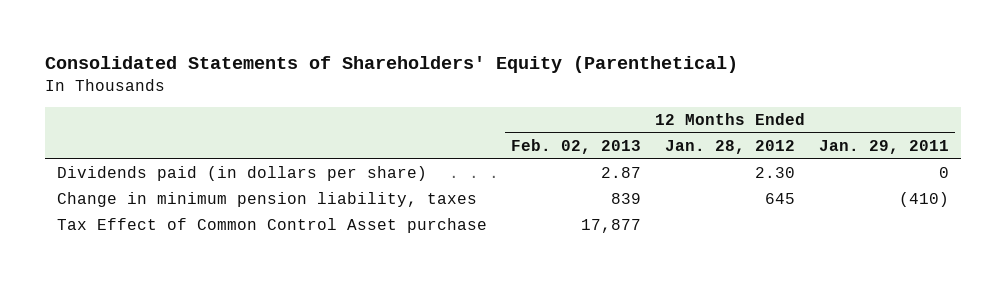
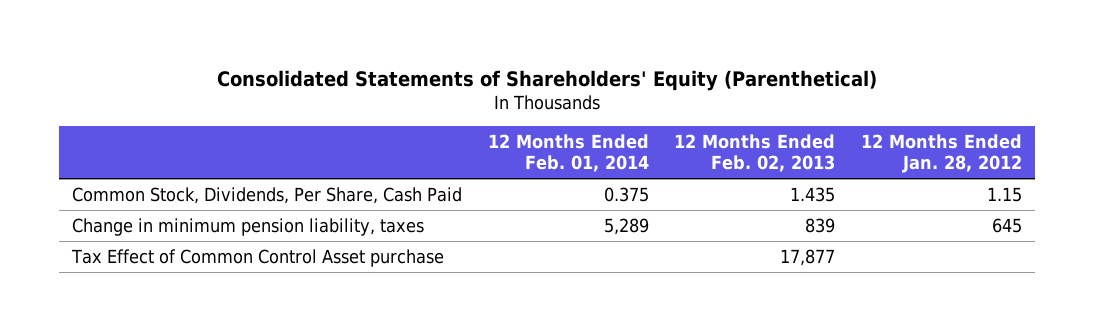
[818,139,949,154] Jan. 29, 2011 -> none
none -> [487,134,649,173] 12 Months Ended Feb. 01, 2014
[56,166,427,182] Dividends paid (in dollars per share) -> none
none -> [71,186,462,204] Common Stock, Dividends, Per Share, Cash Paid

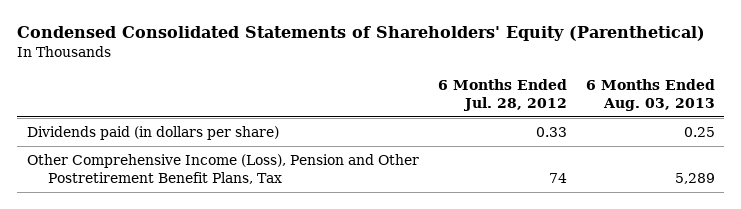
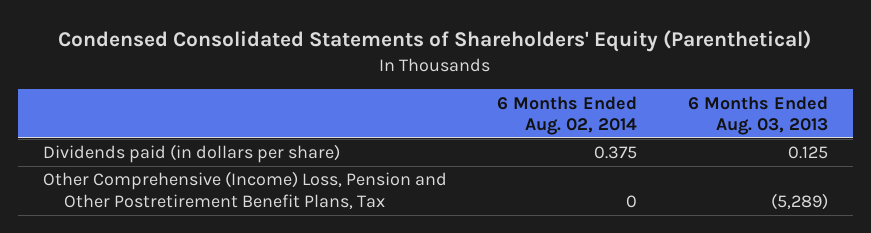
[437,78,567,111] 6 Months Ended Jul. 28, 2012 -> none
none -> [497,95,638,136] 6 Months Ended Aug. 02, 2014
[683,127,715,138] 0.25 -> [787,146,828,160] 0.125
[26,154,419,184] Other Comprehensive Income (Loss), Pension and Other Postretirement Benefit Plans, Tax -> [43,171,448,209] Other Comprehensive (Income) Loss, Pension and Other Postretirement Benefit Plans, Tax
[674,172,715,184] 5,289 -> [770,192,828,210] (5,289)

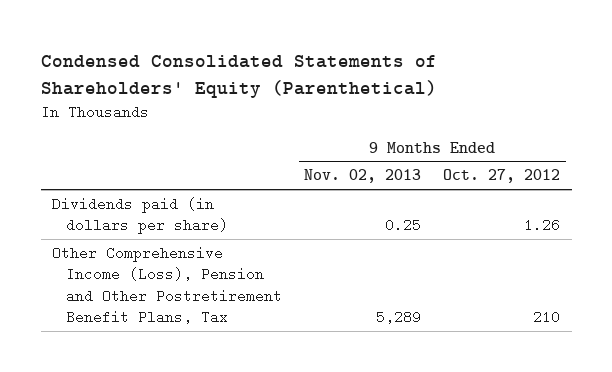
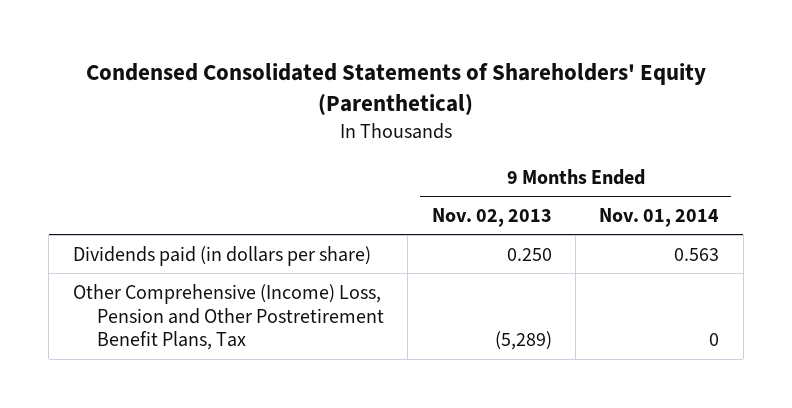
[443,169,561,184] Oct. 27, 2012 -> none
none -> [599,207,720,227] Nov. 01, 2014
[385,218,422,233] 0.25 -> [506,247,552,261] 0.250
[51,246,282,324] Other Comprehensive Income (Loss), Pension and Other Postretirement Benefit Plans, Tax -> [72,283,384,351] Other Comprehensive (Income) Loss, Pension and Other Postretirement Benefit Plans, Tax
[376,309,422,324] 5,289 -> [494,331,552,351] (5,289)

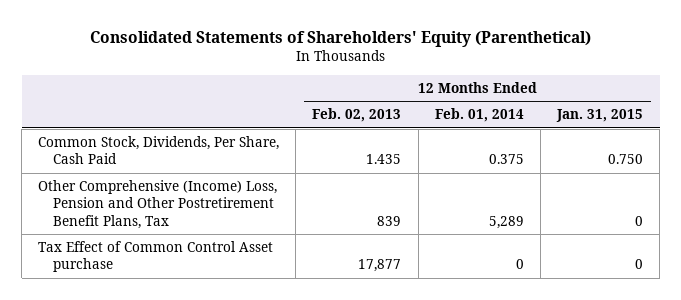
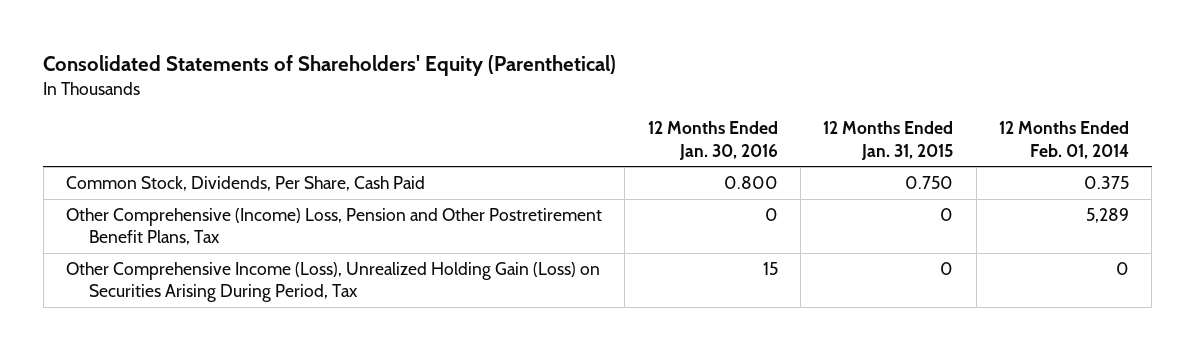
[312,108,402,123] Feb. 02, 2013 -> none
none -> [647,121,778,160] 12 Months Ended Jan. 30, 2016
[38,241,274,273] Tax Effect of Common Control Asset purchase -> none
none -> [66,261,601,303] Other Comprehensive Income (Loss), Unrealized Holding Gain (Loss) on Securities Arising During Period, Tax

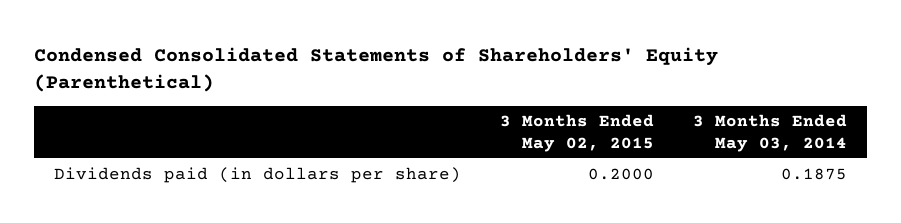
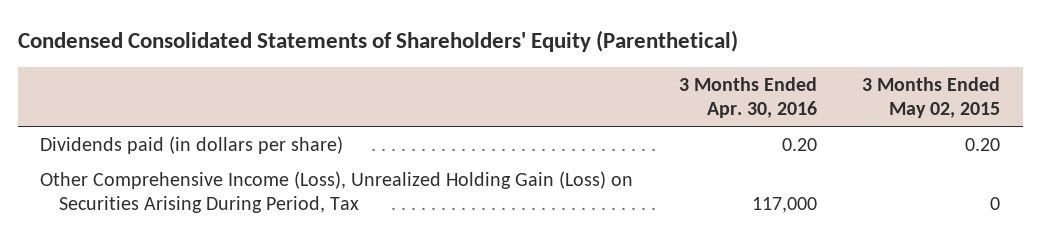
[693,113,848,153] 3 Months Ended May 03, 2014 -> none
none -> [678,76,817,119] 3 Months Ended Apr. 30, 2016
[587,168,654,181] 0.2000 -> [964,137,1000,151] 0.20
none -> [40,170,634,213] Other Comprehensive Income (Loss), Unrealized Holding Gain (Loss) on Securities Arising During Period, Tax

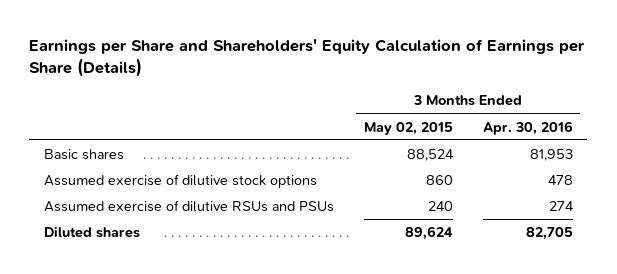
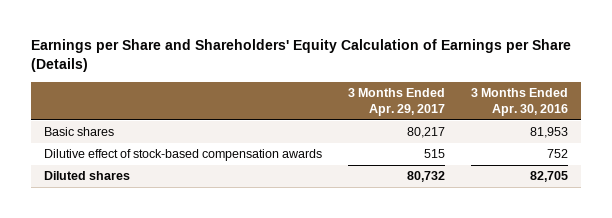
[363,121,453,135] May 02, 2015 -> none
none -> [347,88,445,117] 3 Months Ended Apr. 29, 2017
[43,199,334,212] Assumed exercise of dilutive RSUs and PSUs -> none
[43,173,317,188] Assumed exercise of dilutive stock options -> [44,149,323,162] Dilutive effect of stock-based compensation awards
[547,174,573,185] 478 -> [546,149,568,159] 752

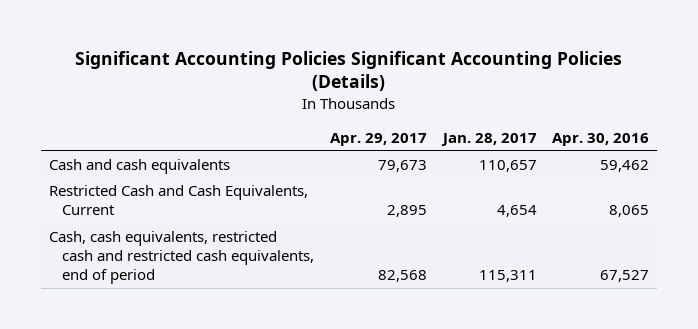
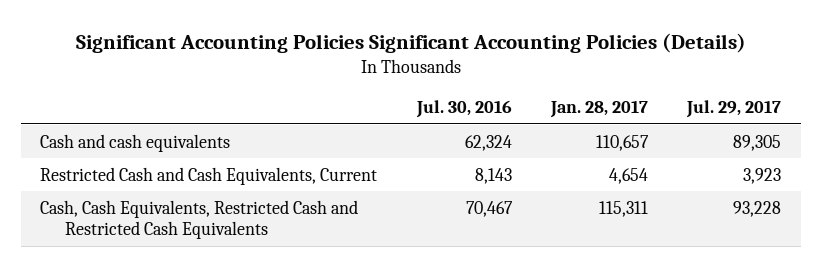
[329,132,427,146] Apr. 29, 2017 -> none
[552,132,650,146] Apr. 30, 2016 -> none
none -> [415,100,512,119] Jul. 30, 2016
none -> [686,100,782,119] Jul. 29, 2017
[48,230,314,285] Cash, cash equivalents, restricted cash and restricted cash equivalents, end of period -> [40,199,359,240] Cash, Cash Equivalents, Restricted Cash and Restricted Cash Equivalents

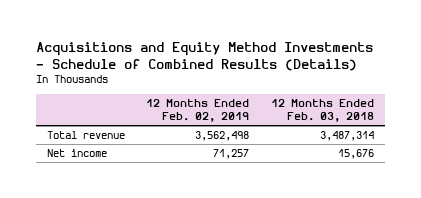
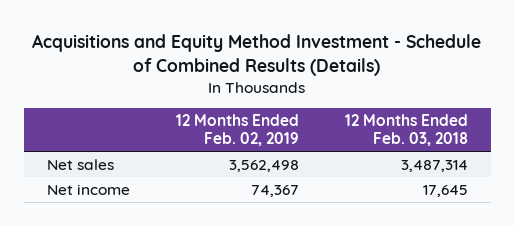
[35,42,373,71] Acquisitions and Equity Method Investments - Schedule of Combined Results (Details) -> [32,34,482,76] Acquisitions and Equity Method Investment - Schedule of Combined Results (Details)
[46,131,125,140] Total revenue -> [47,159,115,171] Net sales
[213,149,250,160] 71,257 -> [250,185,299,198] 74,367
[337,149,374,160] 15,676 -> [422,185,468,198] 17,645

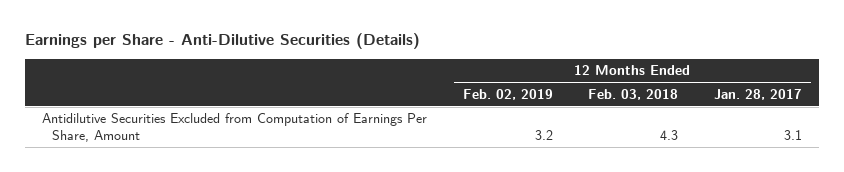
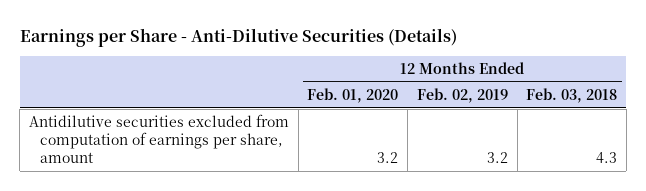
[713,88,802,100] Jan. 28, 2017 -> none
none -> [307,87,399,103] Feb. 01, 2020
[42,113,428,142] Antidilutive Securities Excluded from Computation of Earnings Per Share, Amount -> [29,114,290,163] Antidilutive securities excluded from computation of earnings per share, amount

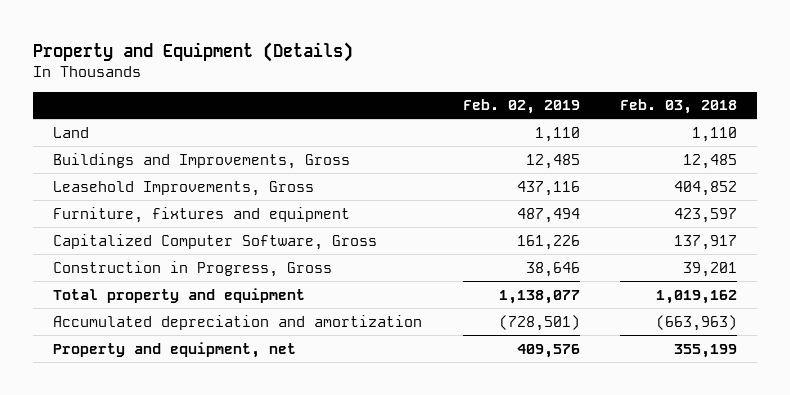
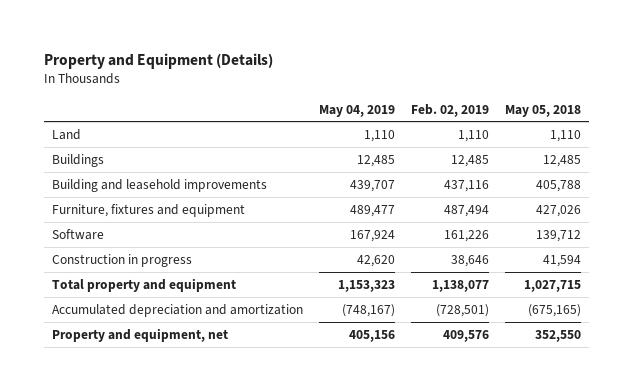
[619,99,737,115] Feb. 03, 2018 -> none
none -> [318,104,395,117] May 04, 2019
none -> [504,104,581,117] May 05, 2018
[53,152,351,169] Buildings and Improvements, Gross -> [51,153,104,167] Buildings
[53,180,315,196] Leasehold Improvements, Gross -> [51,178,267,192] Building and leasehold improvements
[53,233,378,250] Capitalized Computer Software, Gross -> [51,228,104,240] Software
[53,260,333,277] Construction in Progress, Gross -> [51,253,192,267] Construction in progress

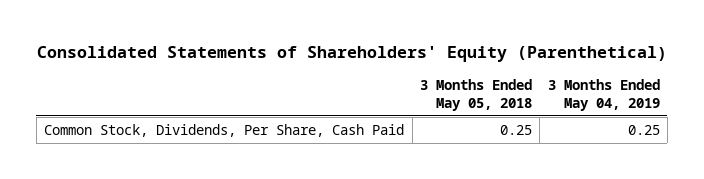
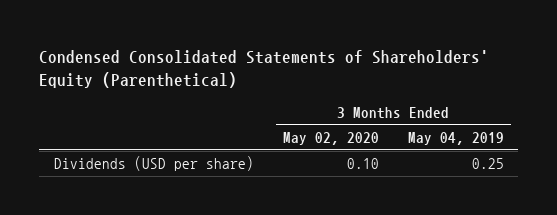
[36,46,667,63] Consolidated Statements of Shareholders' Equity (Parenthetical) -> [39,50,490,89] Condensed Consolidated Statements of Shareholders' Equity (Parenthetical)
[419,79,532,112] 3 Months Ended May 05, 2018 -> none
none -> [282,131,379,145] May 02, 2020
[44,123,405,137] Common Stock, Dividends, Per Share, Cash Paid -> [53,156,254,172] Dividends (USD per share)

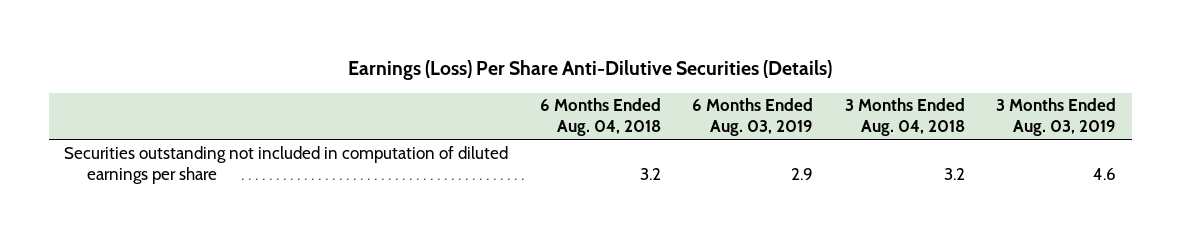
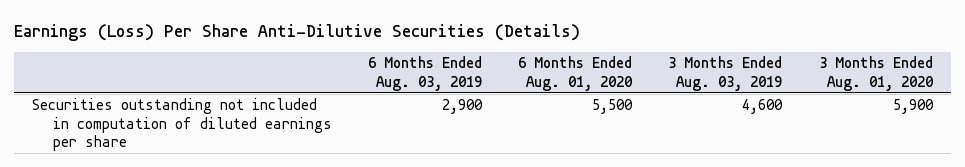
[539,98,661,137] 6 Months Ended Aug. 04, 2018 -> none
[844,98,965,137] 3 Months Ended Aug. 04, 2018 -> none
none -> [518,56,633,91] 6 Months Ended Aug. 01, 2020
none -> [818,56,933,91] 3 Months Ended Aug. 01, 2020
[791,167,814,180] 2.9 -> [441,99,483,115] 2,900
[1092,167,1116,180] 4.6 -> [742,99,784,115] 4,600

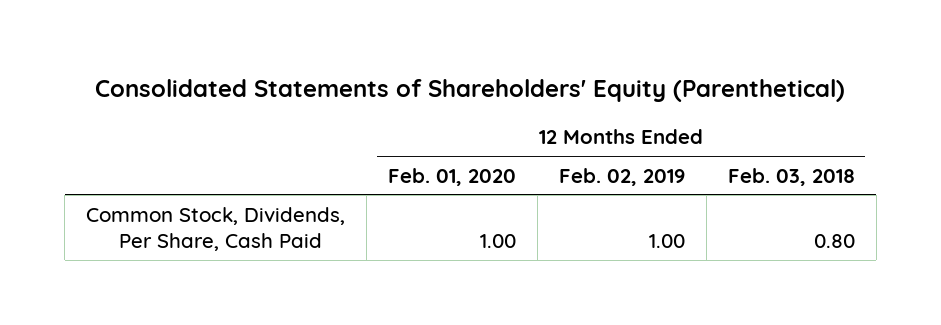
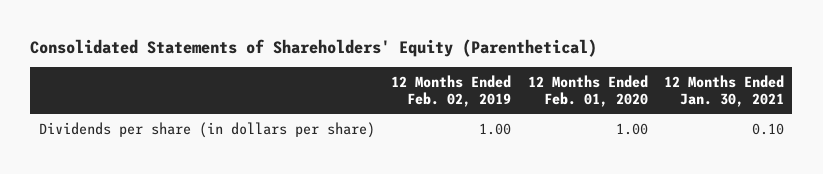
[727,167,855,186] Feb. 03, 2018 -> none
none -> [664,74,785,108] 12 Months Ended Jan. 30, 2021
[86,206,346,252] Common Stock, Dividends, Per Share, Cash Paid -> [38,122,375,139] Dividends per share (in dollars per share)

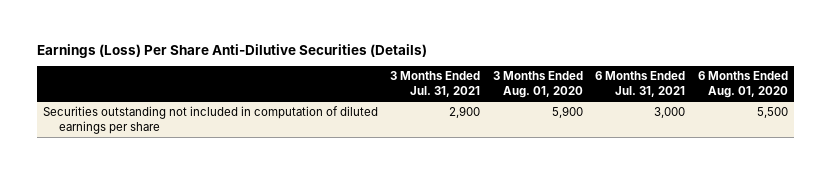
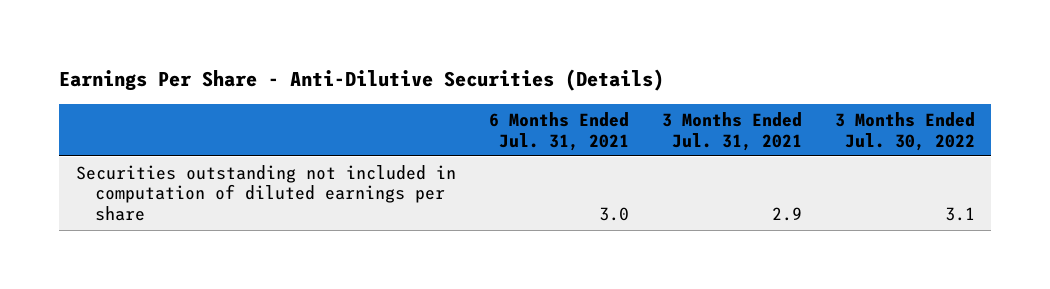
[36,43,427,58] Earnings (Loss) Per Share Anti-Dilutive Securities (Details) -> [59,69,665,92] Earnings Per Share - Anti-Dilutive Securities (Details)
[492,71,583,99] 3 Months Ended Aug. 01, 2020 -> none
[697,71,788,99] 6 Months Ended Aug. 01, 2020 -> none
none -> [834,111,975,151] 3 Months Ended Jul. 30, 2022
[449,106,481,119] 2,900 -> [771,207,802,222] 2.9
[654,107,686,119] 3,000 -> [598,207,629,222] 3.0

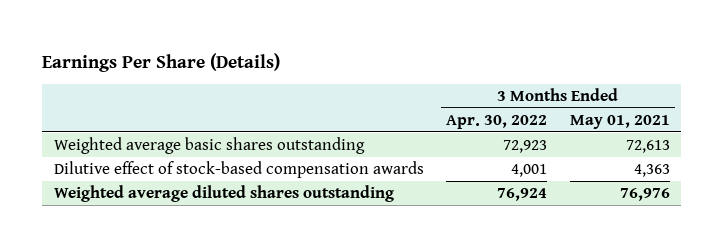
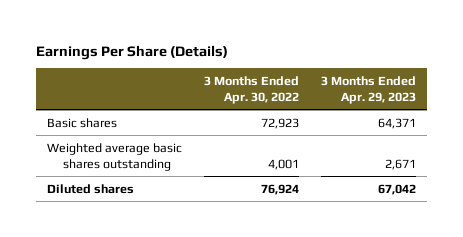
[569,114,670,129] May 01, 2021 -> none
none -> [320,75,416,104] 3 Months Ended Apr. 29, 2023
[53,160,424,178] Dilutive effect of stock-based compensation awards -> none
none -> [47,117,118,128] Basic shares
[503,139,548,153] 72,923 -> [267,158,299,170] 4,001
[53,184,394,202] Weighted average diluted shares outstanding -> [47,183,135,194] Diluted shares

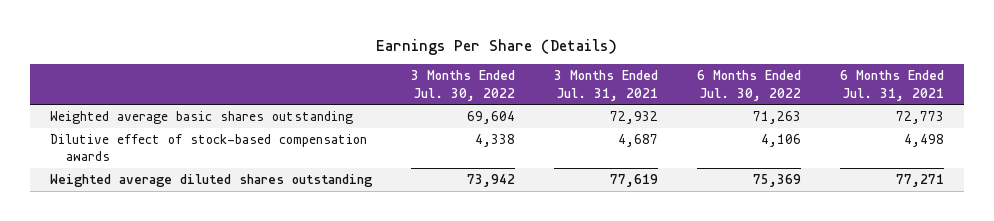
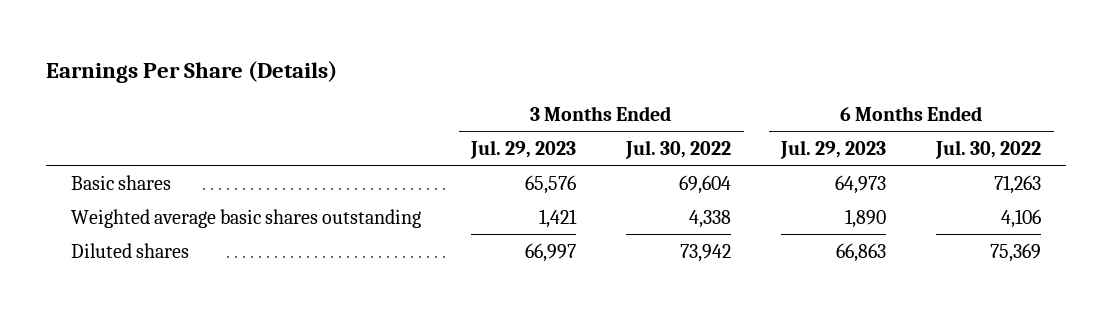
[553,70,658,101] 3 Months Ended Jul. 31, 2021 -> none
[839,70,944,101] 6 Months Ended Jul. 31, 2021 -> none
none -> [470,140,577,160] Jul. 29, 2023
none -> [780,140,887,160] Jul. 29, 2023
[49,134,367,162] Dilutive effect of stock-based compensation awards -> none
none -> [71,174,172,190] Basic shares
[466,111,515,125] 69,604 -> [689,209,732,228] 4,338
[752,111,801,125] 71,263 -> [1001,208,1042,228] 4,106
[49,174,373,188] Weighted average diluted shares outstanding -> [71,242,190,258] Diluted shares

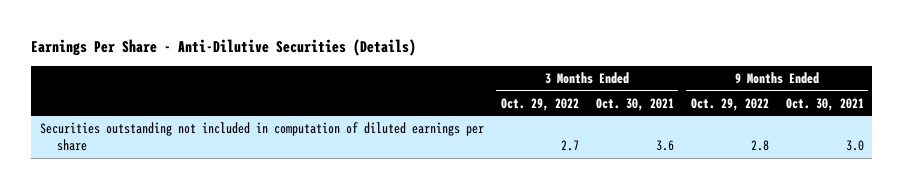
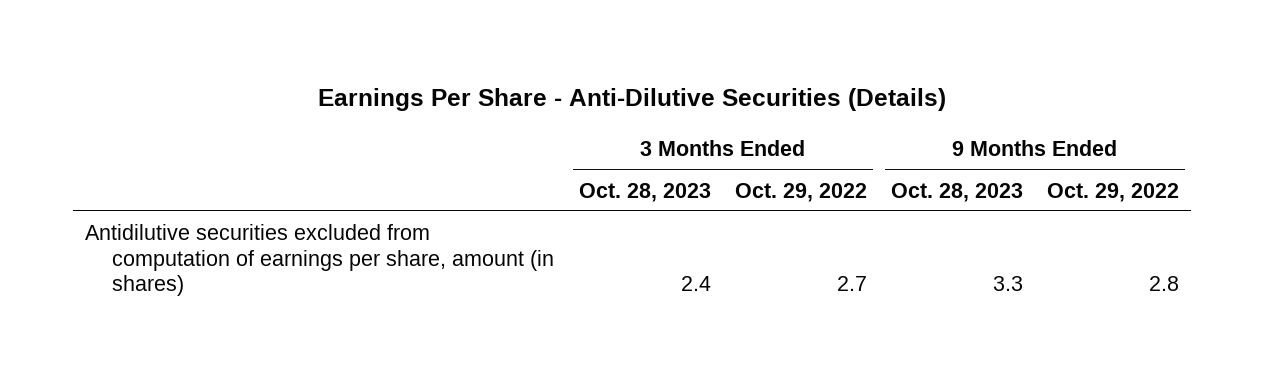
[595,97,674,111] Oct. 30, 2021 -> none
[785,97,864,111] Oct. 30, 2021 -> none
none -> [578,182,711,202] Oct. 28, 2023
none -> [891,182,1024,202] Oct. 28, 2023
[39,122,484,152] Securities outstanding not included in computation of diluted earnings per share -> [84,224,555,296] Antidilutive securities excluded from computation of earnings per share, amount (in shares)

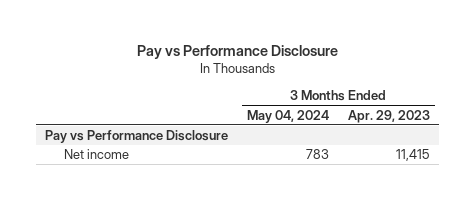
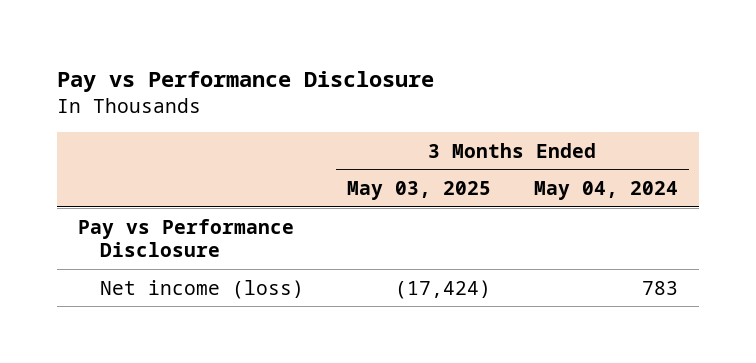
[347,109,430,123] Apr. 29, 2023 -> none
none -> [346,180,491,200] May 03, 2025
[63,149,129,160] Net income -> [99,279,304,299] Net income (loss)

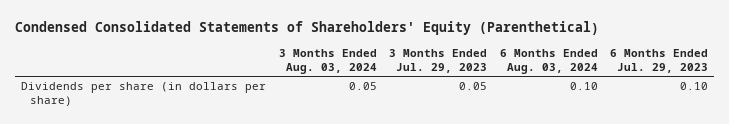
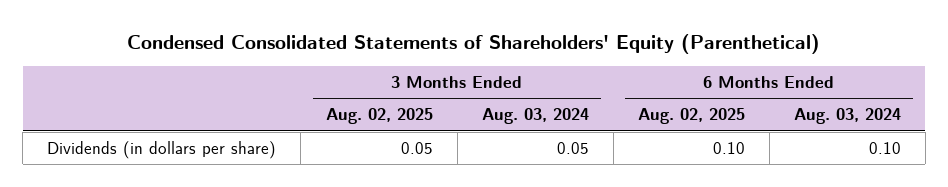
[389,48,488,73] 3 Months Ended Jul. 29, 2023 -> none
[610,48,709,73] 6 Months Ended Jul. 29, 2023 -> none
none -> [325,108,433,125] Aug. 02, 2025
none -> [637,108,745,125] Aug. 02, 2025
[21,82,267,107] Dividends per share (in dollars per share) -> [47,141,277,160] Dividends (in dollars per share)

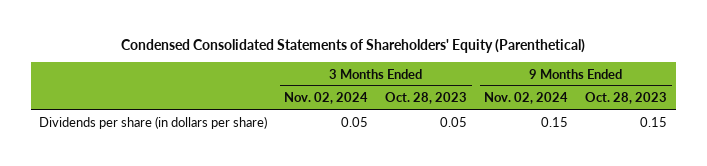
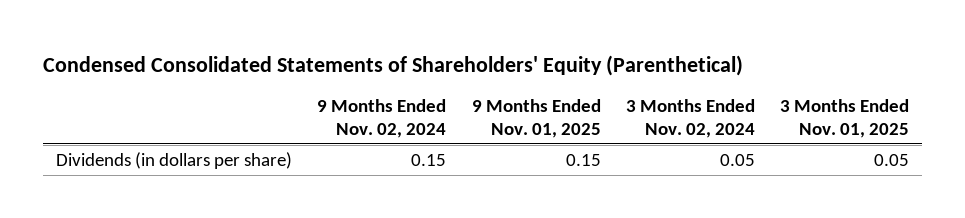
[385,92,468,105] Oct. 28, 2023 -> none
[585,92,668,105] Oct. 28, 2023 -> none
none -> [471,98,601,138] 9 Months Ended Nov. 01, 2025
none -> [780,98,910,138] 3 Months Ended Nov. 01, 2025
[39,116,268,130] Dividends per share (in dollars per share) -> [55,152,292,170] Dividends (in dollars per share)

